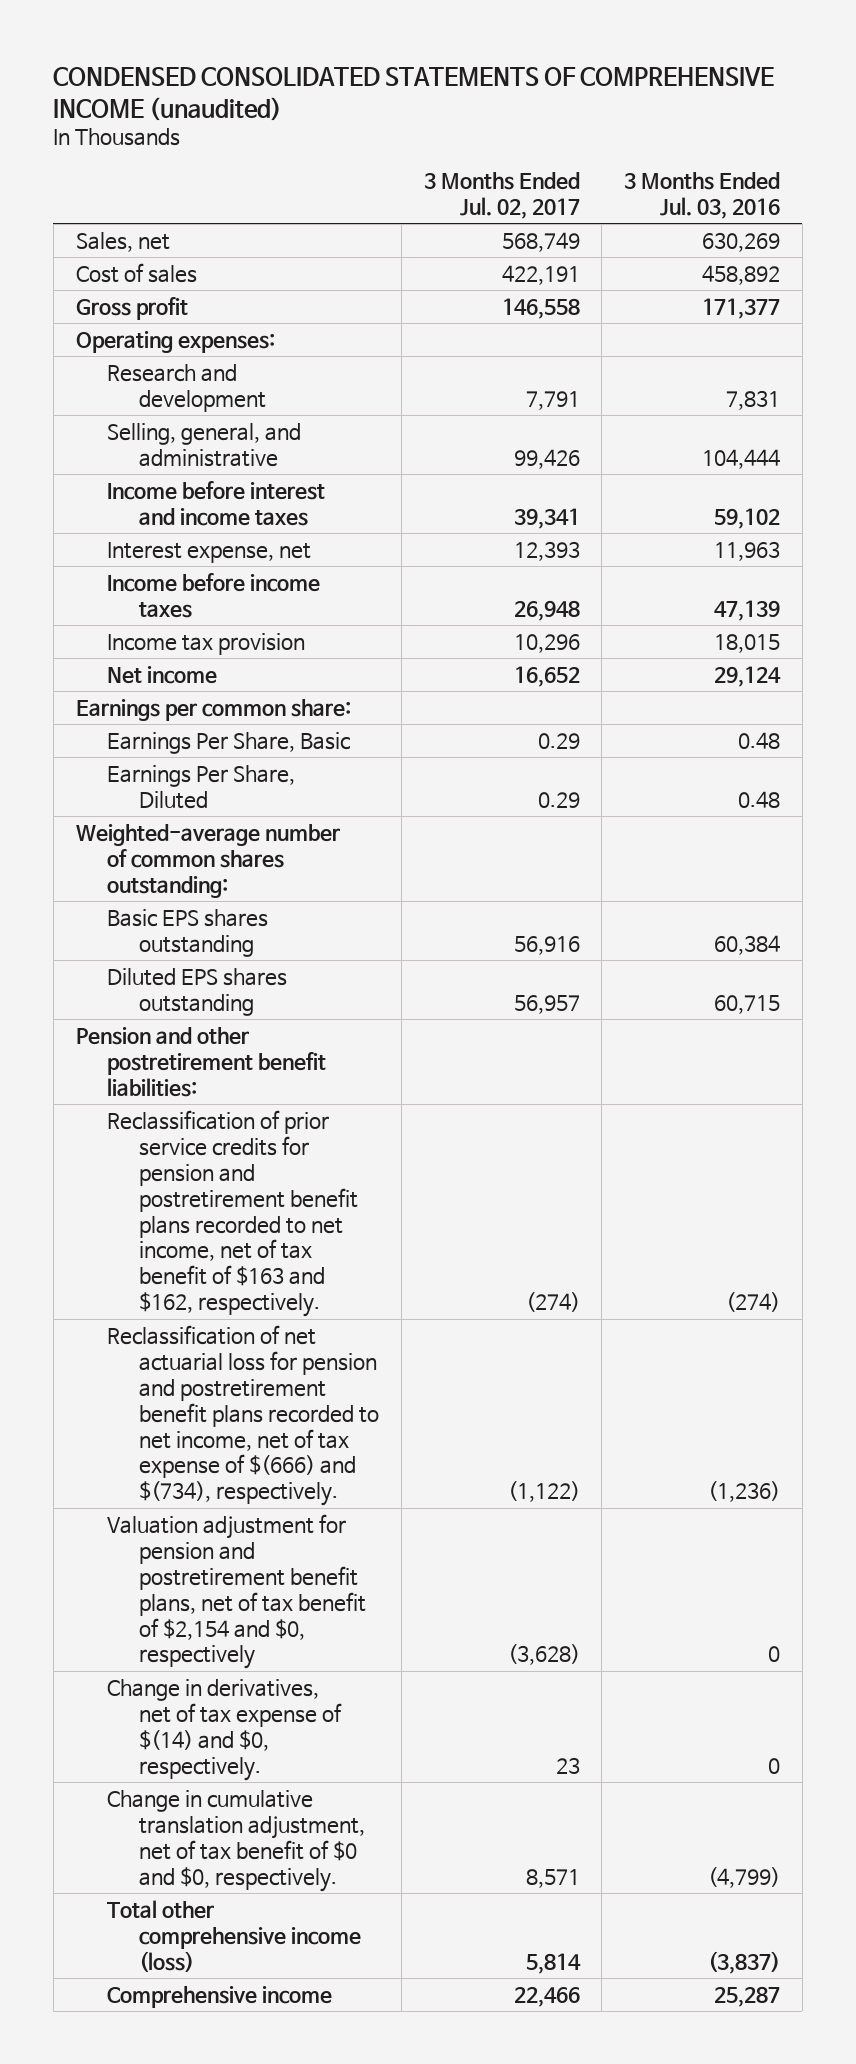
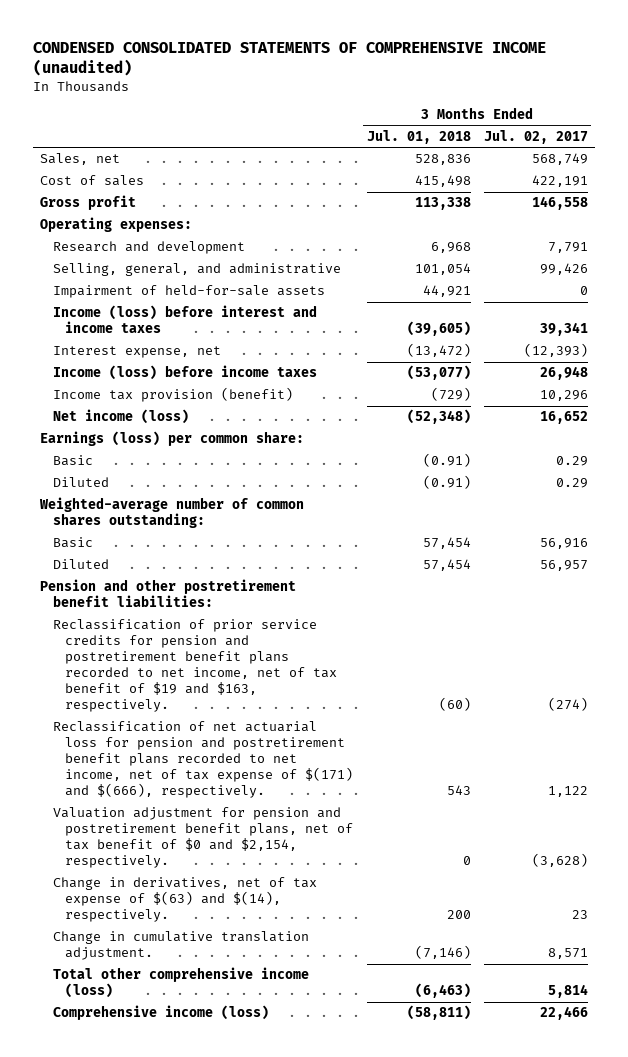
[623,172,780,220] 3 Months Ended Jul. 03, 2016 -> none
none -> [366,129,471,144] Jul. 01, 2018
none -> [52,285,325,299] Impairment of held-for-sale assets
[107,480,326,526] Income before interest and income taxes -> [52,305,317,334] Income (loss) before interest and income taxes
[513,540,580,561] 12,393 -> [524,343,589,358] (12,393)
[107,572,321,618] Income before income taxes -> [52,365,317,381] Income (loss) before income taxes
[107,632,306,655] Income tax provision -> [52,387,293,403] Income tax provision (benefit)
[107,665,218,684] Net income -> [52,409,189,425] Net income (loss)
[75,698,351,721] Earnings per common share: -> [40,431,305,447] Earnings (loss) per common share:
[107,731,351,754] Earnings Per Share, Basic -> [52,455,93,467] Basic
[107,764,296,809] Earnings Per Share, Diluted -> [52,477,109,488] Diluted
[107,908,269,957] Basic EPS shares outstanding -> [52,537,93,549] Basic
[107,967,288,1016] Diluted EPS shares outstanding -> [52,559,109,570] Diluted
[107,1109,359,1318] Reclassification of prior service credits for pension and postretirement benefit plans recorded to net income, net of tax benefit of $163 and $162, respectively. -> [52,619,337,713] Reclassification of prior service credits for pension and postretirement benefit plans recorded to net income, net of tax benefit of $19 and $163, respectively.
[107,1324,380,1507] Reclassification of net actuarial loss for pension and postretirement benefit plans recorded to net income, net of tax expense of $(666) and $(734), respectively. -> [52,721,353,799] Reclassification of net actuarial loss for pension and postretirement benefit plans recorded to net income, net of tax expense of $(171) and $(666), respectively.
[507,1481,580,1503] (1,122) -> [548,786,589,798] 1,122
[107,1513,367,1670] Valuation adjustment for pension and postretirement benefit plans, net of tax benefit of $2,154 and $0, respectively -> [52,807,353,869] Valuation adjustment for pension and postretirement benefit plans, net of tax benefit of $0 and $2,154, respectively.
[107,1678,343,1781] Change in derivatives, net of tax expense of $(14) and $0, respectively. -> [52,877,317,923] Change in derivatives, net of tax expense of $(63) and $(14), respectively.
[107,1789,366,1892] Change in cumulative translation adjustment, net of tax benefit of $0 and $0, respectively. -> [52,931,309,961] Change in cumulative translation adjustment.
[107,1985,333,2008] Comprehensive income -> [52,1005,269,1021] Comprehensive income (loss)

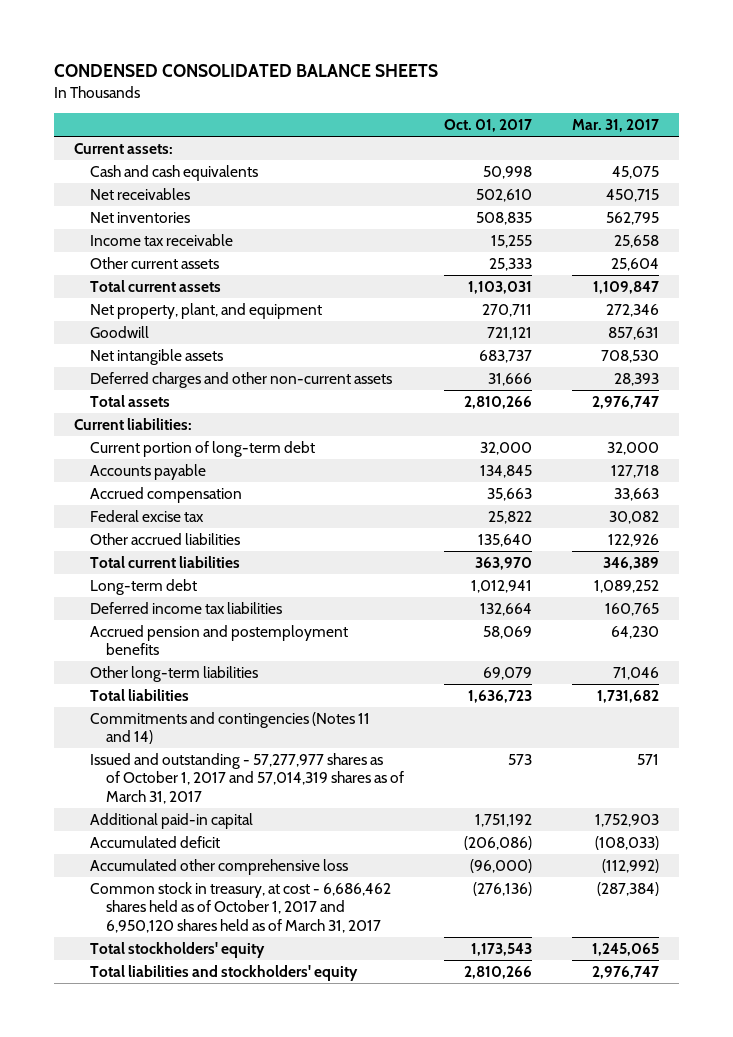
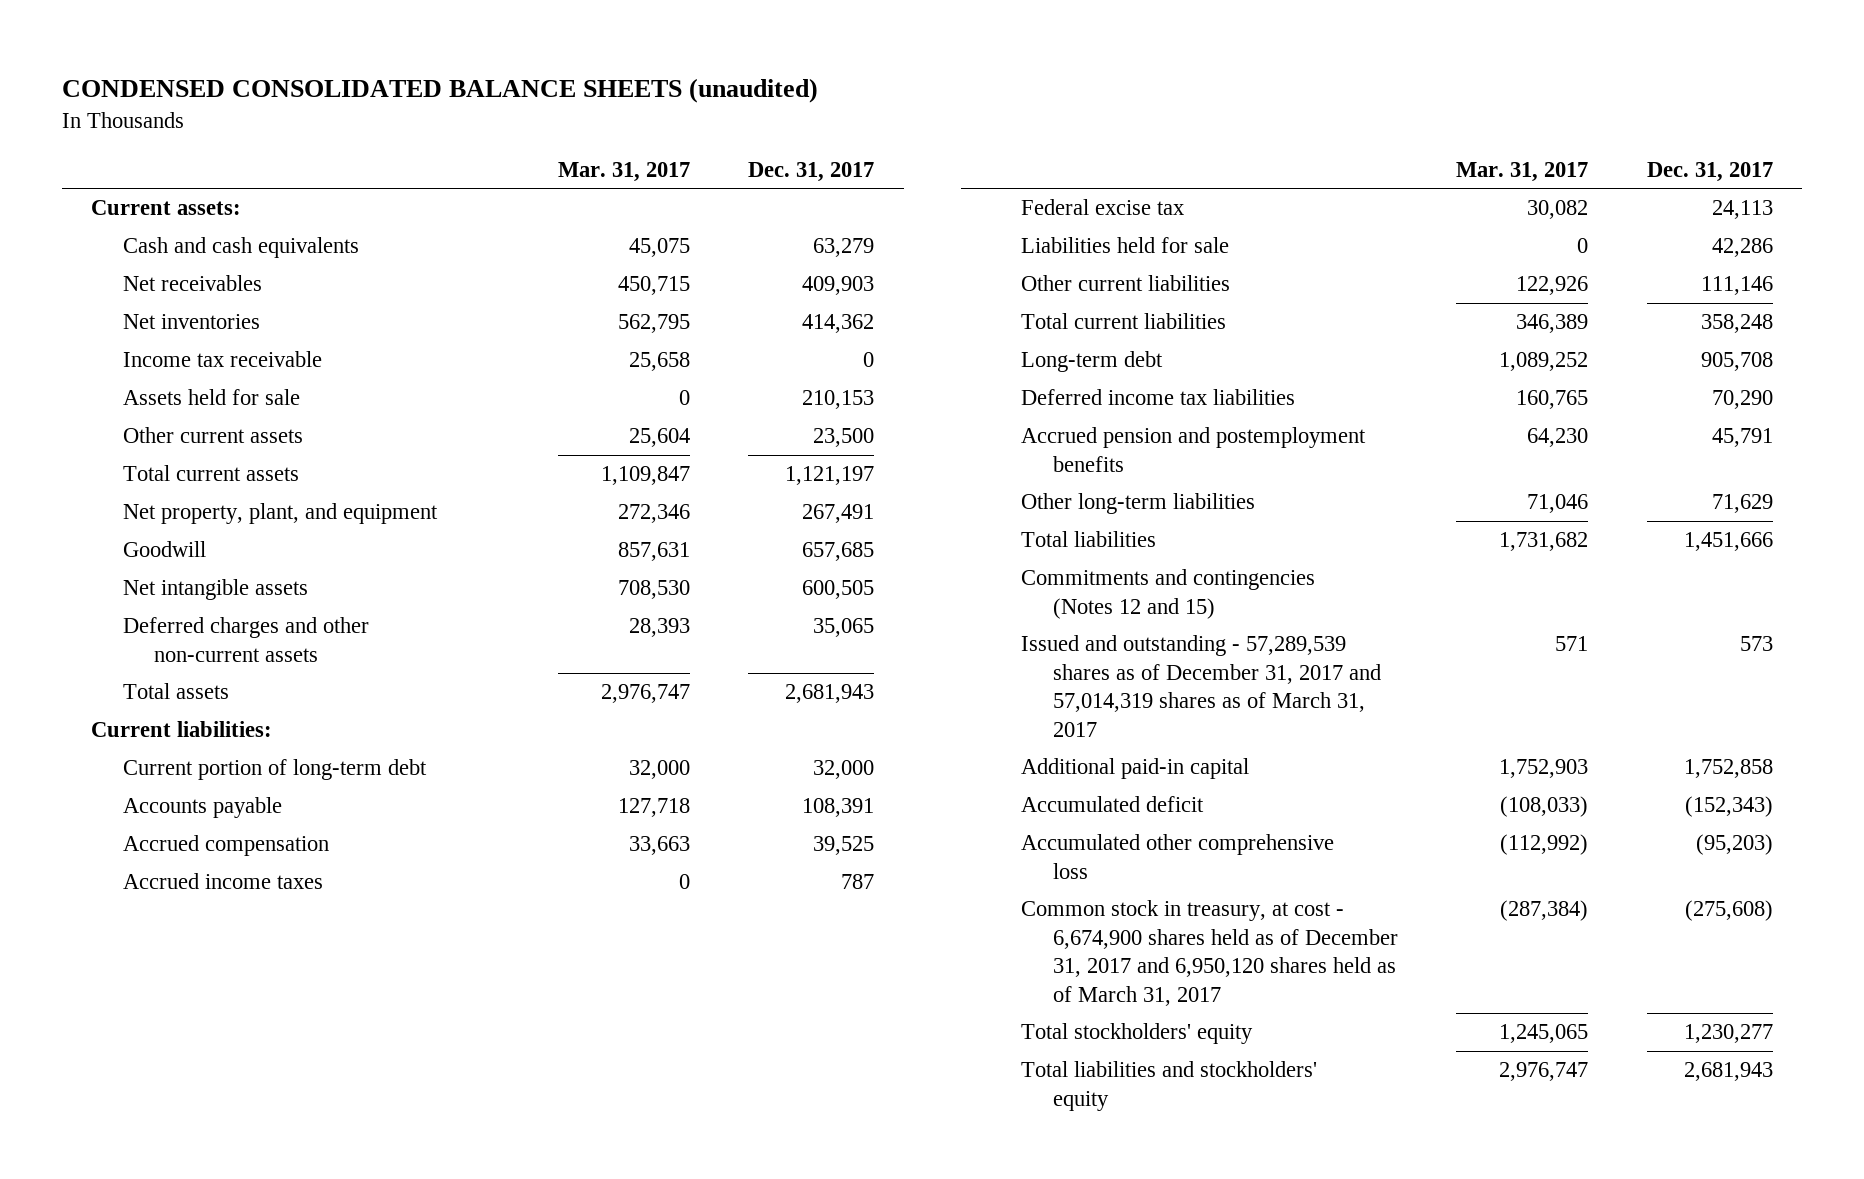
[53,64,438,78] CONDENSED CONSOLIDATED BALANCE SHEETS -> [62,78,819,104] CONDENSED CONSOLIDATED BALANCE SHEETS (unaudited)
[444,119,533,133] Oct. 01, 2017 -> none
none -> [748,161,875,182] Dec. 31, 2017
none -> [122,389,300,406] Assets held for sale
none -> [122,873,323,890] Accrued income taxes
none -> [1021,237,1230,254] Liabilities held for sale
[89,532,240,545] Other accrued liabilities -> [1021,275,1231,292] Other current liabilities
[89,711,370,745] Commitments and contingencies (Notes 11 and 14) -> [1021,569,1316,619] Commitments and contingencies (Notes 12 and 15)
[89,752,405,804] Issued and outstanding - 57,277,977 shares as of October 1, 2017 and 57,014,319 shares as of March 31, 2017 -> [1021,635,1381,737] Issued and outstanding - 57,289,539 shares as of December 31, 2017 and 57,014,319 shares as of March 31, 2017
[89,881,391,933] Common stock in treasury, at cost - 6,686,462 shares held as of October 1, 2017 and 6,950,120 shares held as of March 31, 2017 -> [1021,900,1398,1006] Common stock in treasury, at cost - 6,674,900 shares held as of December 31, 2017 and 6,950,120 shares held as of March 31, 2017

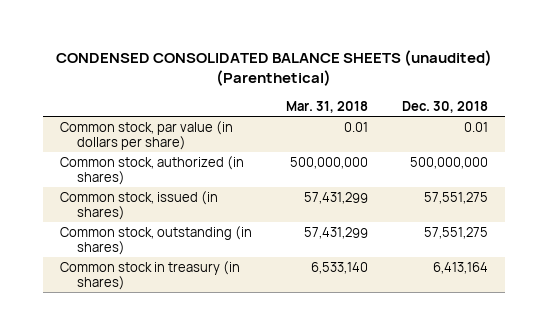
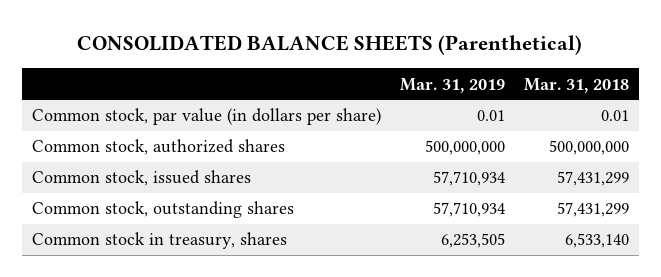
[55,50,492,87] CONDENSED CONSOLIDATED BALANCE SHEETS (unaudited) (Parenthetical) -> [77,35,583,56] CONSOLIDATED BALANCE SHEETS (Parenthetical)
[401,101,488,114] Dec. 30, 2018 -> none
none -> [399,77,505,93] Mar. 31, 2019
[59,155,244,186] Common stock, authorized (in shares) -> [31,139,285,156] Common stock, authorized shares
[59,190,218,221] Common stock, issued (in shares) -> [31,170,251,187] Common stock, issued shares
[59,225,252,256] Common stock, outstanding (in shares) -> [31,201,294,219] Common stock, outstanding shares
[59,260,240,291] Common stock in treasury (in shares) -> [31,232,287,250] Common stock in treasury, shares

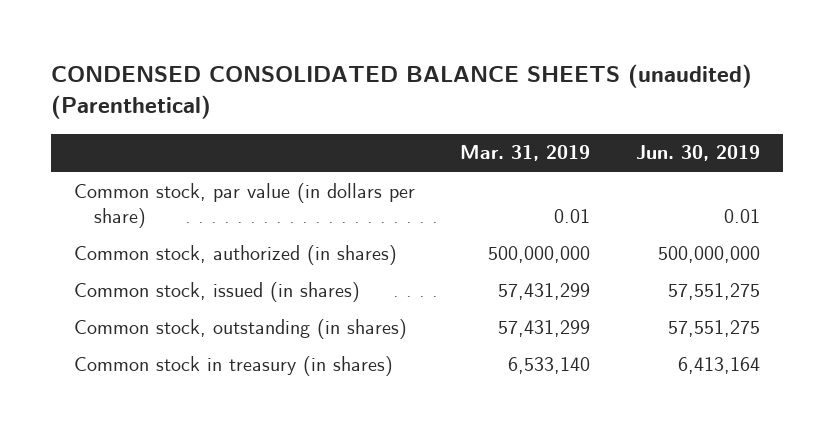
[77,35,583,56] CONSOLIDATED BALANCE SHEETS (Parenthetical) -> [50,64,752,120] CONDENSED CONSOLIDATED BALANCE SHEETS (unaudited) (Parenthetical)
[524,77,630,93] Mar. 31, 2018 -> none
none -> [636,145,761,162] Jun. 30, 2019
[31,139,285,156] Common stock, authorized shares -> [73,244,397,265] Common stock, authorized (in shares)
[31,170,251,187] Common stock, issued shares -> [73,281,360,302] Common stock, issued (in shares)
[432,171,505,187] 57,710,934 -> [498,282,591,300] 57,431,299
[31,201,294,219] Common stock, outstanding shares -> [73,318,407,339] Common stock, outstanding (in shares)
[432,202,505,218] 57,710,934 -> [498,319,591,337] 57,431,299
[31,232,287,250] Common stock in treasury, shares -> [73,355,393,376] Common stock in treasury (in shares)
[440,233,505,249] 6,253,505 -> [508,356,591,374] 6,533,140

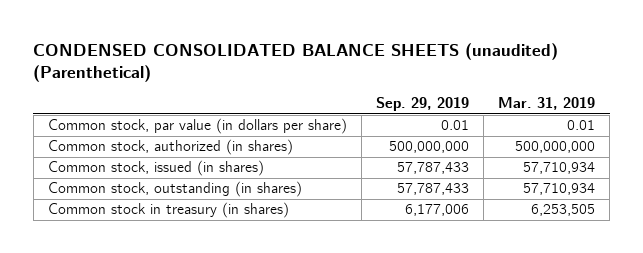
[636,145,761,162] Jun. 30, 2019 -> none
none -> [375,97,469,112] Sep. 29, 2019
[498,282,591,300] 57,431,299 -> [523,162,596,175] 57,710,934
[498,319,591,337] 57,431,299 -> [523,183,596,196] 57,710,934
[508,356,591,374] 6,533,140 -> [531,204,596,217] 6,253,505

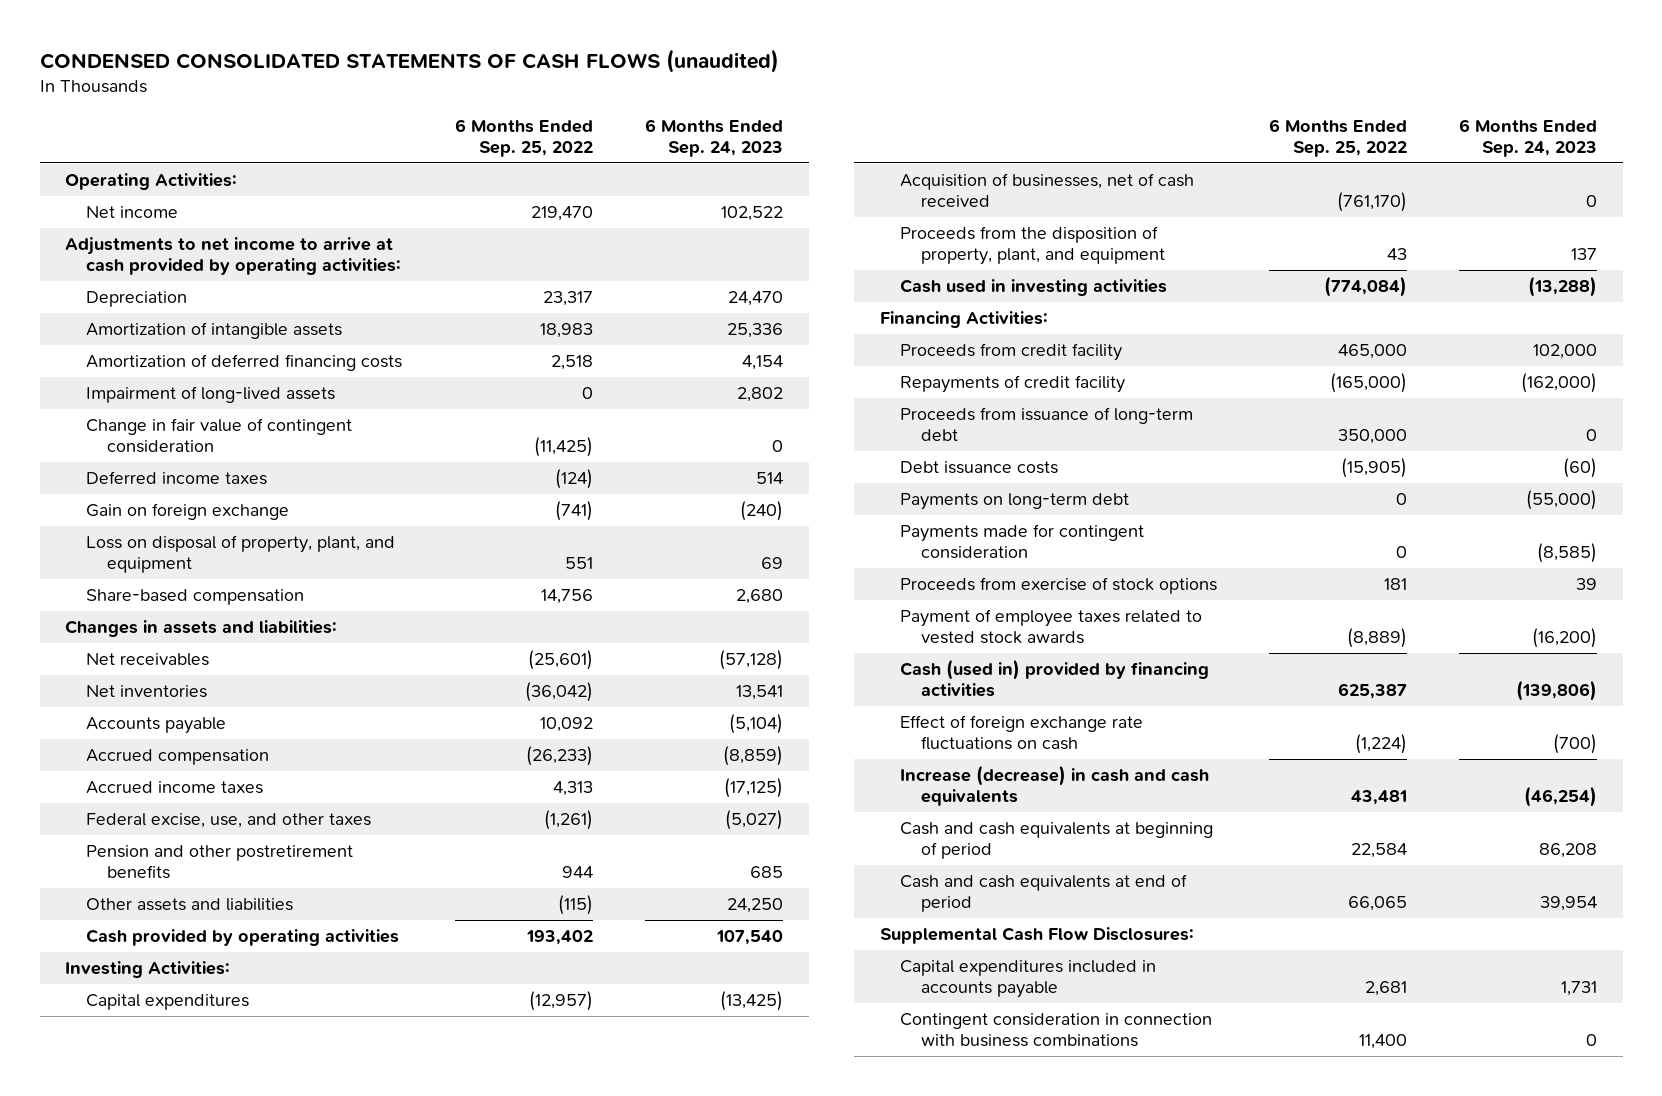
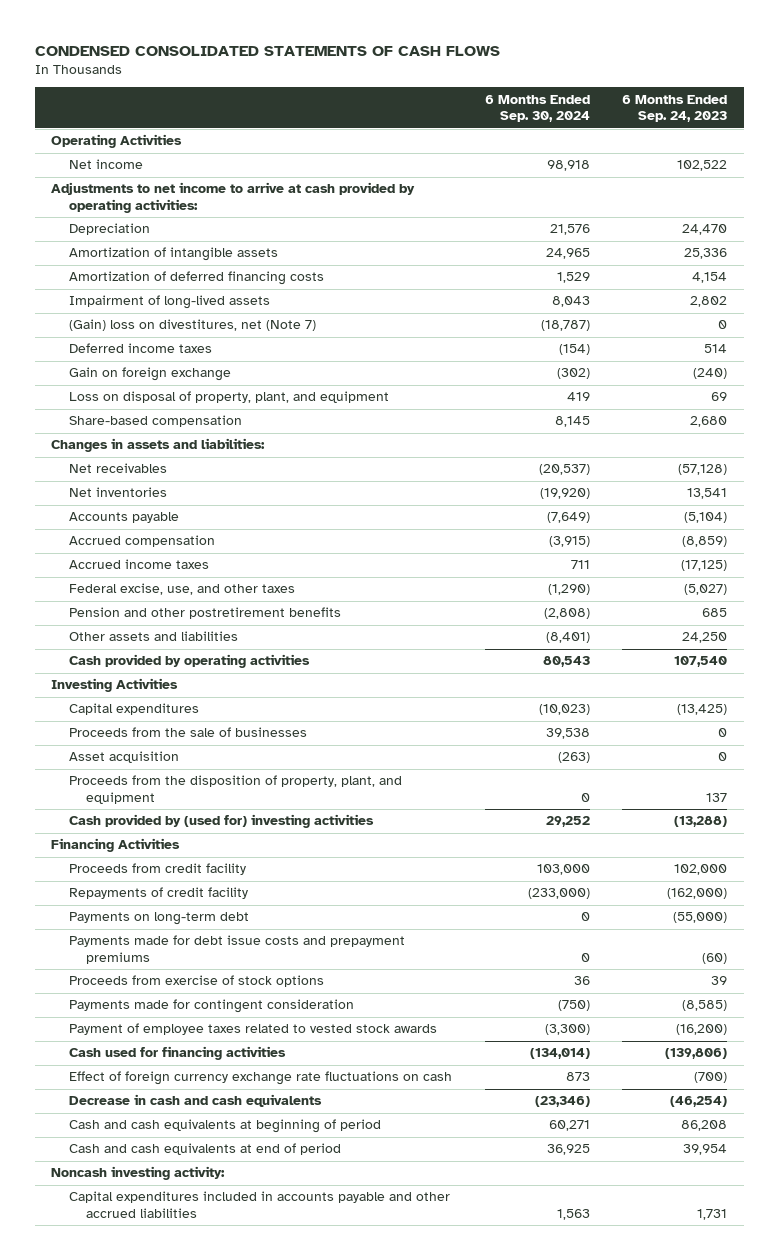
[39,48,779,73] CONDENSED CONSOLIDATED STATEMENTS OF CASH FLOWS (unaudited) -> [35,45,501,56] CONDENSED CONSOLIDATED STATEMENTS OF CASH FLOWS
[454,119,593,158] 6 Months Ended Sep. 25, 2022 -> none
none -> [484,94,590,123] 6 Months Ended Sep. 30, 2024
[65,173,238,191] Operating Activities: -> [51,134,183,149] Operating Activities
[86,418,353,453] Change in fair value of contingent consideration -> none
none -> [68,319,316,332] (Gain) loss on divestitures, net (Note 7)
[65,961,231,979] Investing Activities: -> [51,678,179,693] Investing Activities
[900,173,1195,207] Acquisition of businesses, net of cash received -> none
none -> [68,727,307,738] Proceeds from the sale of businesses
none -> [68,751,179,764] Asset acquisition
[900,279,1168,297] Cash used in investing activities -> [68,814,374,829] Cash provided by (used for) investing activities
[879,311,1048,329] Financing Activities: -> [51,838,181,853] Financing Activities
[900,407,1194,441] Proceeds from issuance of long-term debt -> none
[900,461,1059,475] Debt issuance costs -> none
none -> [68,935,405,965] Payments made for debt issue costs and prepayment premiums
[900,524,1145,559] Payments made for contingent consideration -> [68,999,354,1014] Payments made for contingent consideration
[900,659,1210,697] Cash (used in) provided by financing activities -> [68,1046,286,1061] Cash used for financing activities
[900,715,1144,750] Effect of foreign exchange rate fluctuations on cash -> [68,1071,452,1086] Effect of foreign currency exchange rate fluctuations on cash
[900,765,1210,806] Increase (decrease) in cash and cash equivalents -> [68,1094,322,1108] Decrease in cash and cash equivalents
[879,927,1194,945] Supplemental Cash Flow Disclosures: -> none
[900,1013,1213,1047] Contingent consideration in connection with business combinations -> none
none -> [51,1166,226,1181] Noncash investing activity:
[900,960,1157,998] Capital expenditures included in accounts payable -> [68,1191,450,1219] Capital expenditures included in accounts payable and other accrued liabilities

